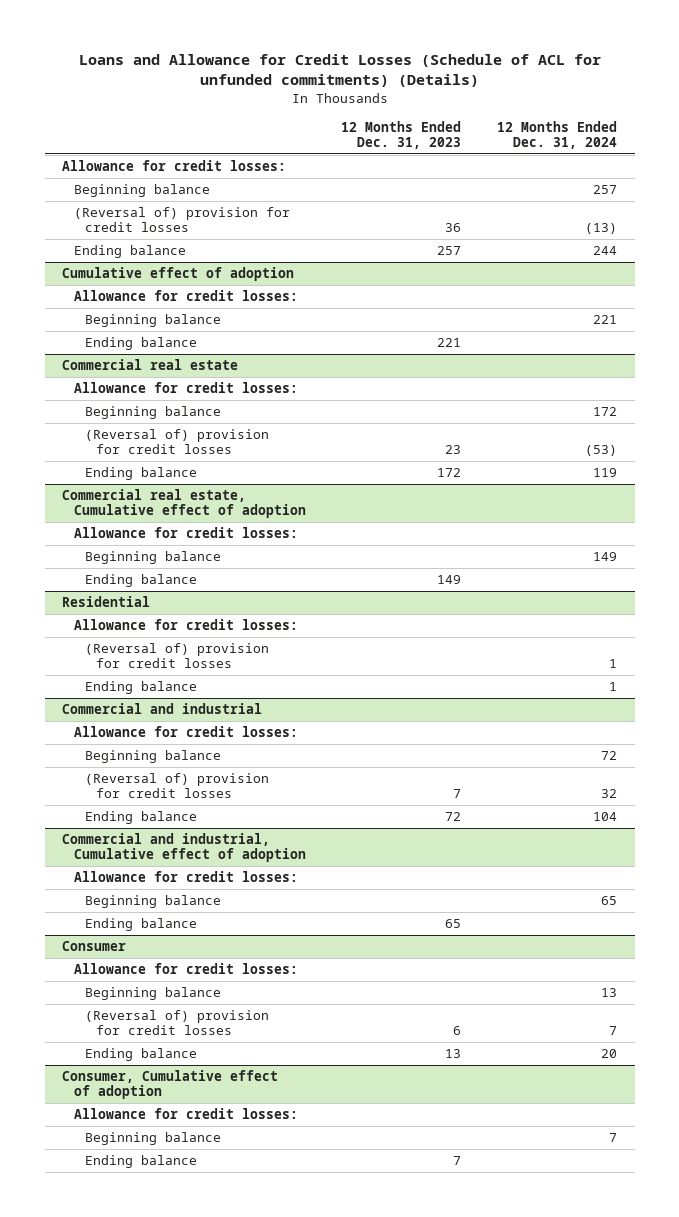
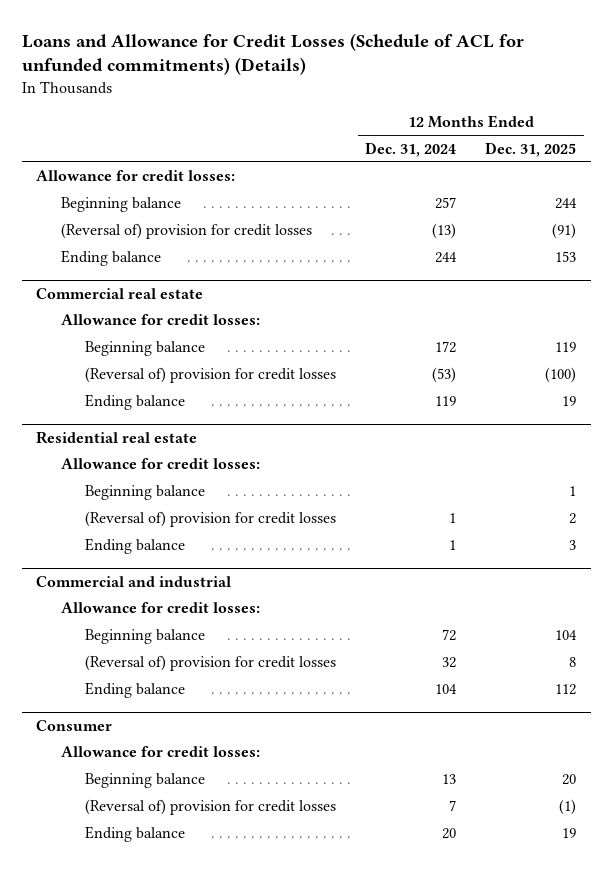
[341,120,462,149] 12 Months Ended Dec. 31, 2023 -> none
none -> [485,141,577,157] Dec. 31, 2025
[62,267,295,282] Cumulative effect of adoption -> none
[73,290,298,302] Allowance for credit losses: -> none
[84,314,221,328] Beginning balance -> none
[84,337,197,351] Ending balance -> none
[62,489,306,519] Commercial real estate, Cumulative effect of adoption -> none
[73,527,298,539] Allowance for credit losses: -> none
[84,551,221,565] Beginning balance -> none
[84,574,197,588] Ending balance -> none
[62,596,151,608] Residential -> [36,430,198,444] Residential real estate
none -> [85,485,206,501] Beginning balance
[62,833,306,863] Commercial and industrial, Cumulative effect of adoption -> none
[73,871,298,883] Allowance for credit losses: -> none
[84,895,221,909] Beginning balance -> none
[84,918,197,932] Ending balance -> none
[62,1070,279,1100] Consumer, Cumulative effect of adoption -> none
[73,1108,298,1120] Allowance for credit losses: -> none
[84,1132,221,1146] Beginning balance -> none
[84,1155,197,1169] Ending balance -> none

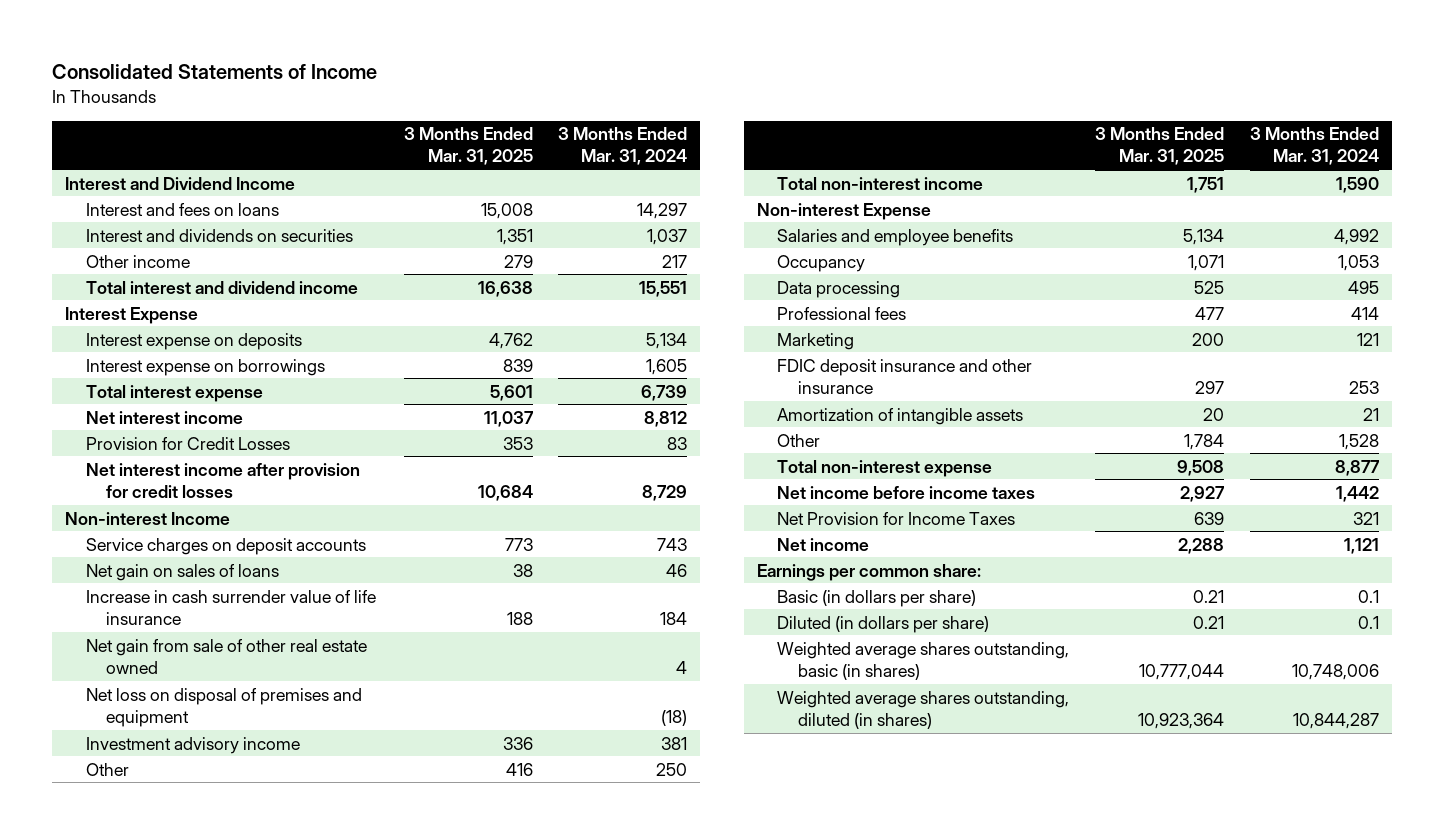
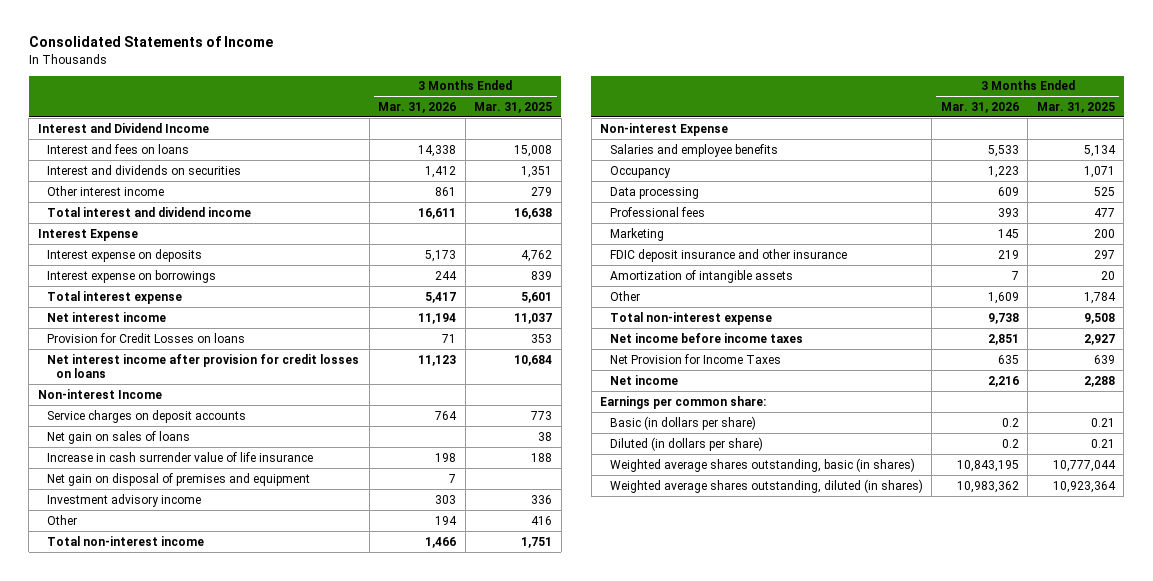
[558,127,688,166] 3 Months Ended Mar. 31, 2024 -> none
none -> [378,101,457,113] Mar. 31, 2026
[85,254,190,268] Other income -> [46,185,164,196] Other interest income
[85,436,290,450] Provision for Credit Losses -> [46,332,245,343] Provision for Credit Losses on loans
[85,462,360,498] Net interest income after provision for credit losses -> [46,353,359,378] Net interest income after provision for credit losses on loans
[85,638,367,674] Net gain from sale of other real estate owned -> none
[85,687,362,727] Net loss on disposal of premises and equipment -> [46,472,310,486] Net gain on disposal of premises and equipment

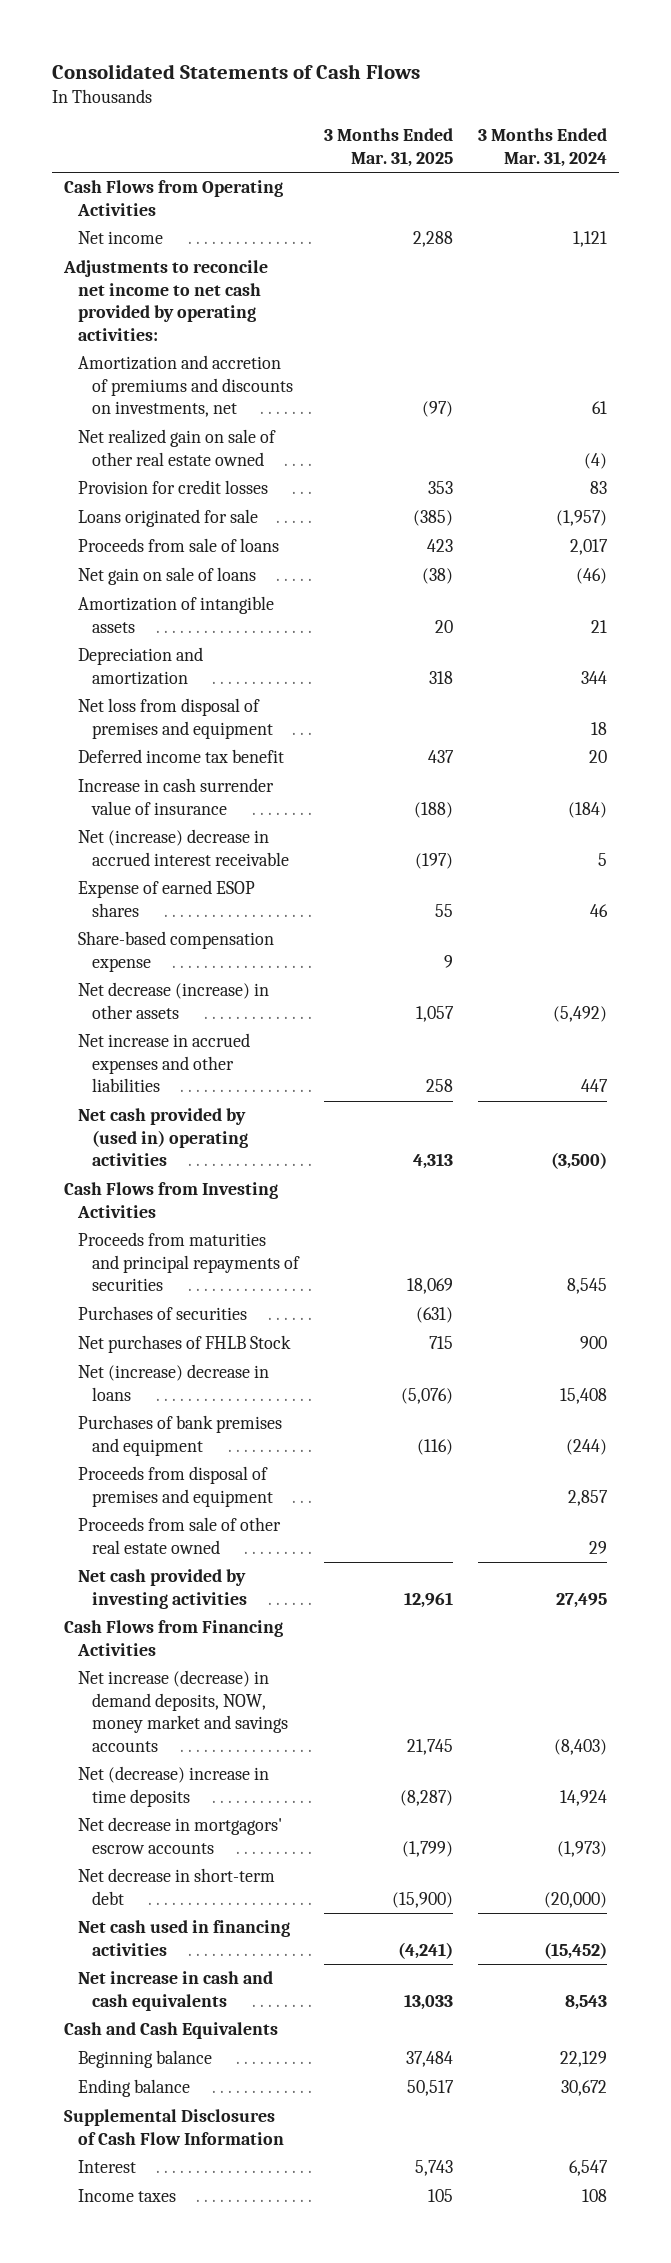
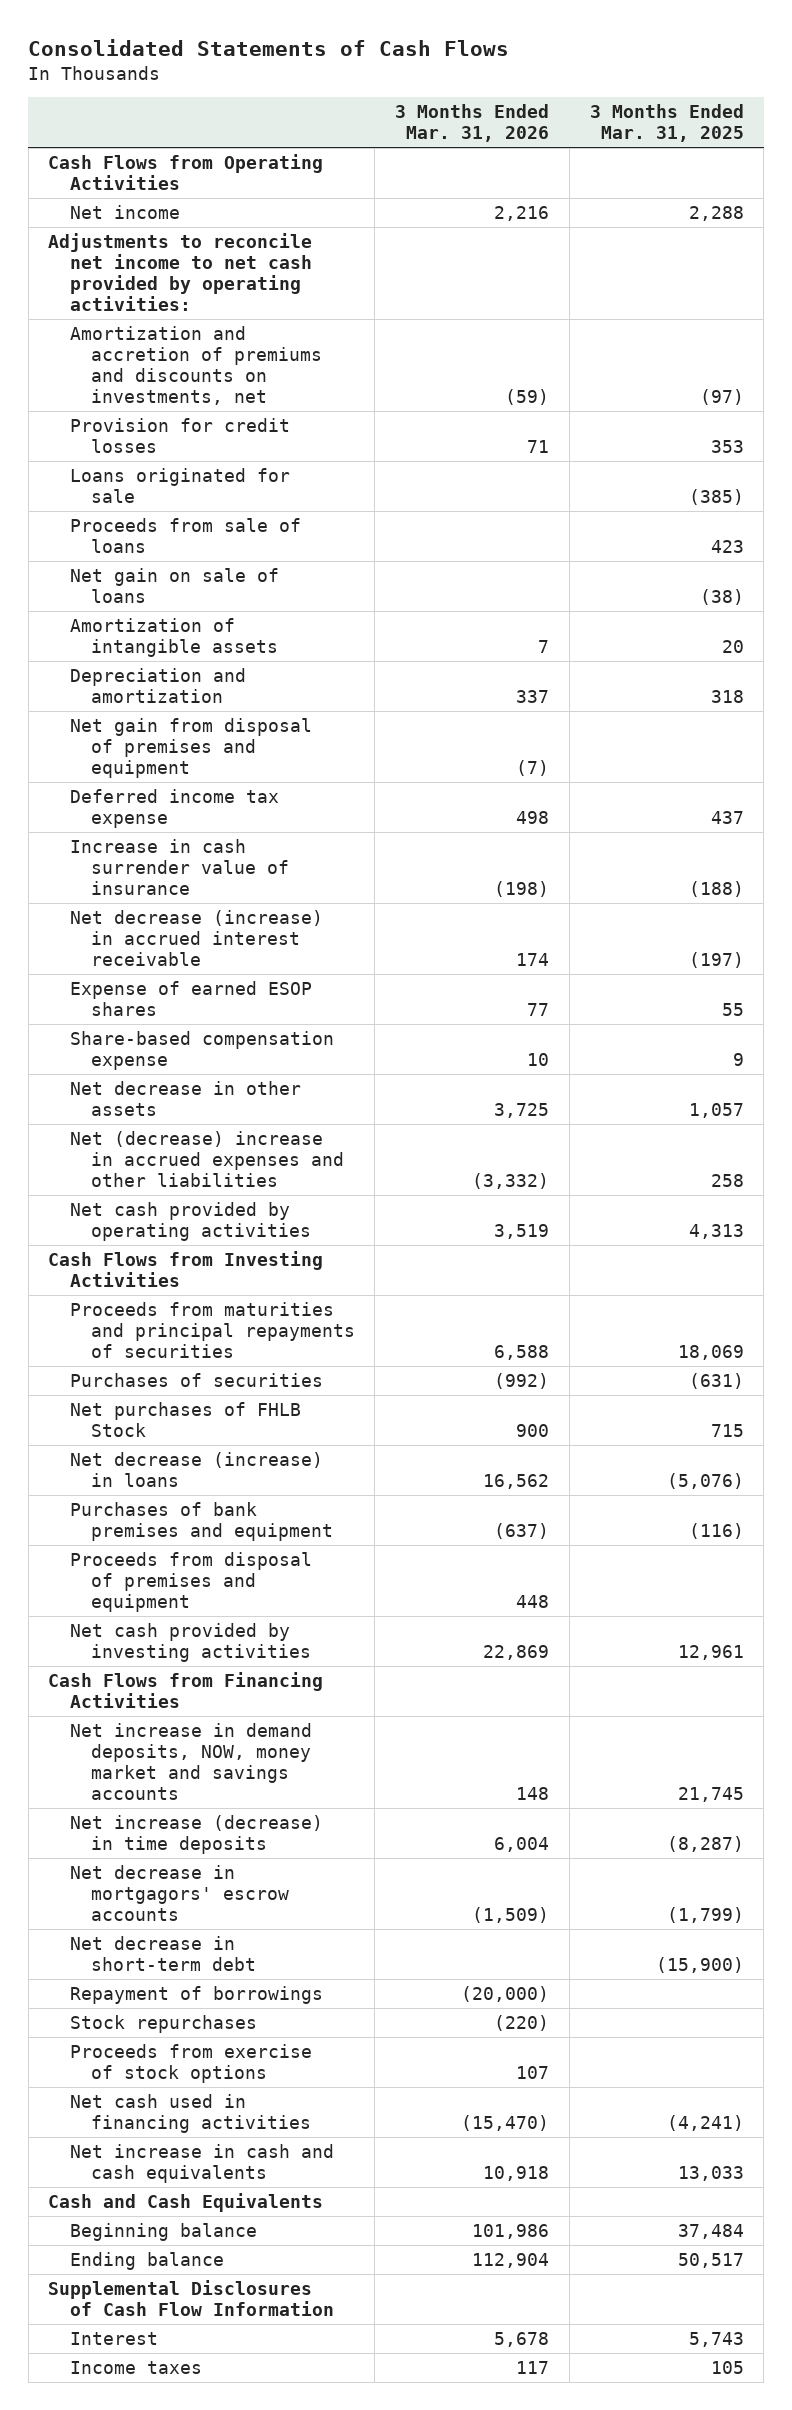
[477,128,607,167] 3 Months Ended Mar. 31, 2024 -> none
none -> [395,104,550,143] 3 Months Ended Mar. 31, 2026
[78,429,277,466] Net realized gain on sale of other real estate owned -> none
[78,698,274,739] Net loss from disposal of premises and equipment -> [69,717,312,778] Net gain from disposal of premises and equipment
[78,749,285,764] Deferred income tax benefit -> [69,788,279,828] Deferred income tax expense
[78,829,290,866] Net (increase) decrease in accrued interest receivable -> [69,909,323,966] Net decrease (increase) in accrued interest receivable
[78,982,270,1019] Net decrease (increase) in other assets -> [69,1080,301,1116] Net decrease in other assets
[78,1033,251,1093] Net increase in accrued expenses and other liabilities -> [69,1130,344,1187] Net (decrease) increase in accrued expenses and other liabilities
[78,1108,249,1167] Net cash provided by (used in) operating activities -> [69,1201,311,1241] Net cash provided by operating activities
[78,1364,270,1401] Net (increase) decrease in loans -> [69,1451,323,1487] Net decrease (increase) in loans
[78,1517,282,1554] Proceeds from sale of other real estate owned -> none
[78,1670,289,1752] Net increase (decrease) in demand deposits, NOW, money market and savings accounts -> [69,1722,312,1800] Net increase in demand deposits, NOW, money market and savings accounts
[78,1766,270,1807] Net (decrease) increase in time deposits -> [69,1814,323,1854] Net increase (decrease) in time deposits
none -> [69,1985,323,2004] Repayment of borrowings
none -> [69,2014,257,2033] Stock repurchases
none -> [69,2043,312,2083] Proceeds from exercise of stock options

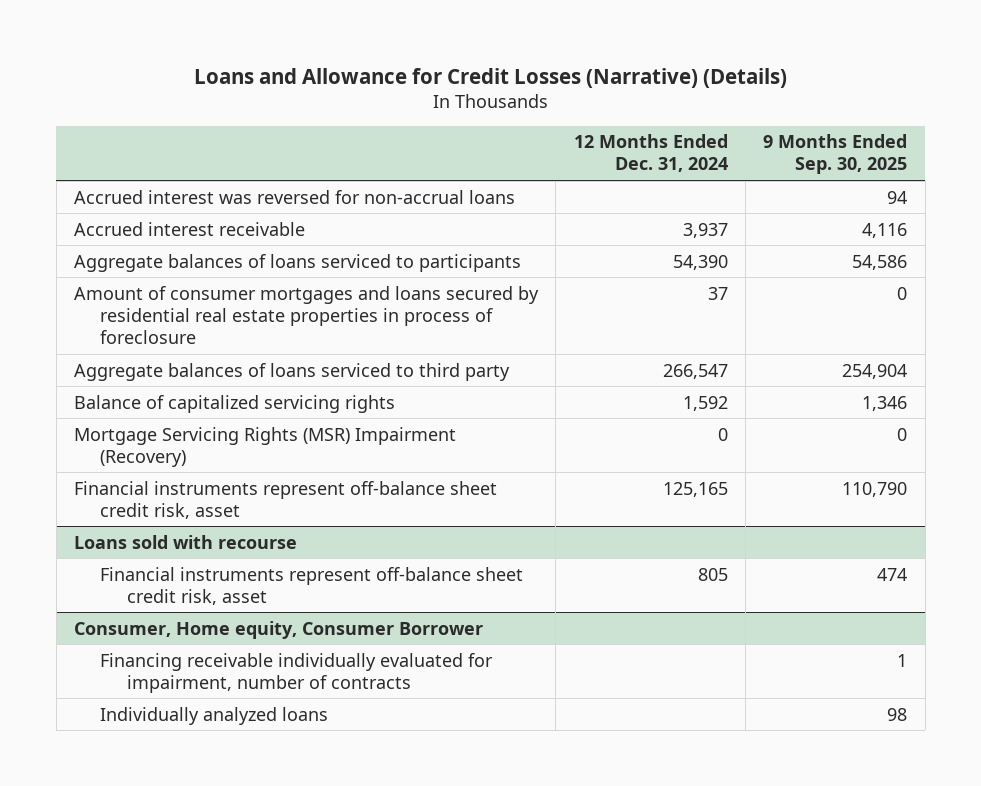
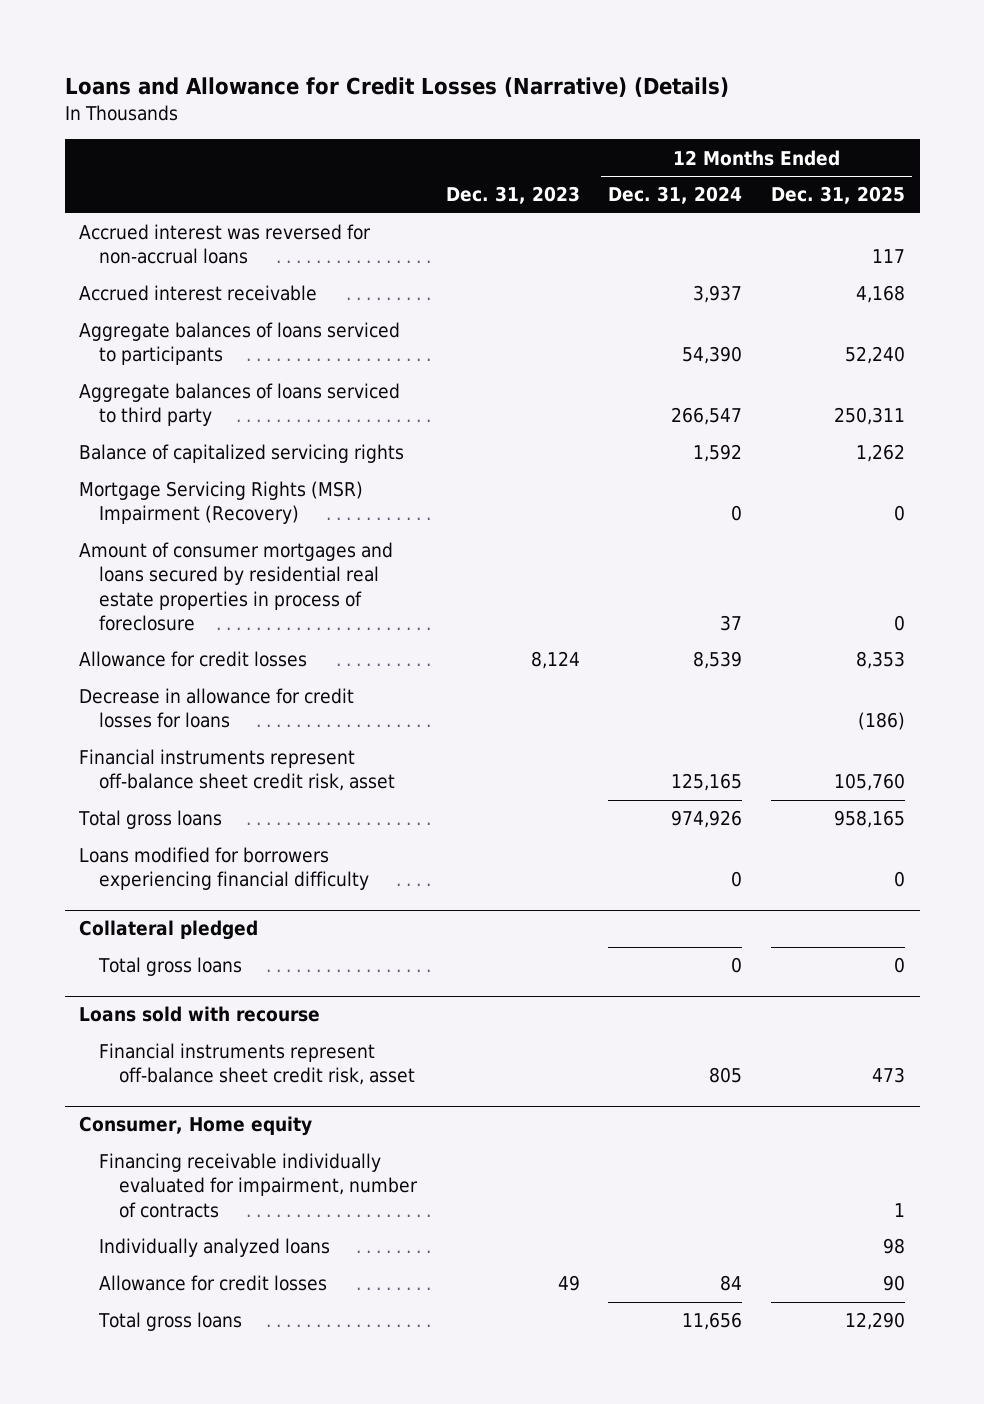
[763,134,908,175] 9 Months Ended Sep. 30, 2025 -> none
none -> [445,186,580,205] Dec. 31, 2023
none -> [771,186,906,205] Dec. 31, 2025
[74,285,540,345] Amount of consumer mortgages and loans secured by residential real estate properties in process of foreclosure -> [78,542,393,631] Amount of consumer mortgages and loans secured by residential real estate properties in process of foreclosure
none -> [78,651,307,668] Allowance for credit losses
none -> [78,688,354,729] Decrease in allowance for credit losses for loans
none -> [77,810,222,830] Total gross loans
none -> [78,847,369,891] Loans modified for borrowers experiencing financial difficulty
none -> [78,920,258,941] Collateral pledged
none -> [97,957,242,977] Total gross loans
[74,620,484,639] Consumer, Home equity, Consumer Borrower -> [78,1116,312,1137] Consumer, Home equity
none -> [98,1275,327,1292] Allowance for credit losses
none -> [97,1312,242,1332] Total gross loans

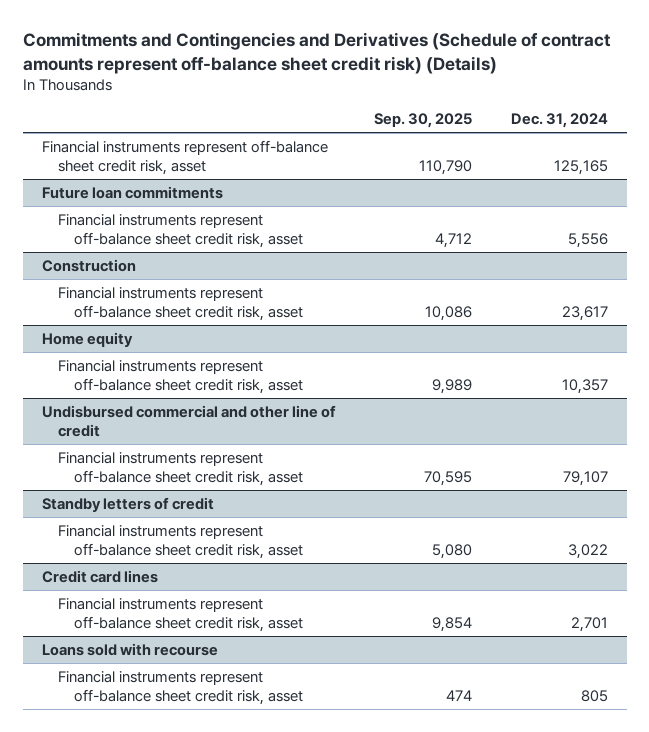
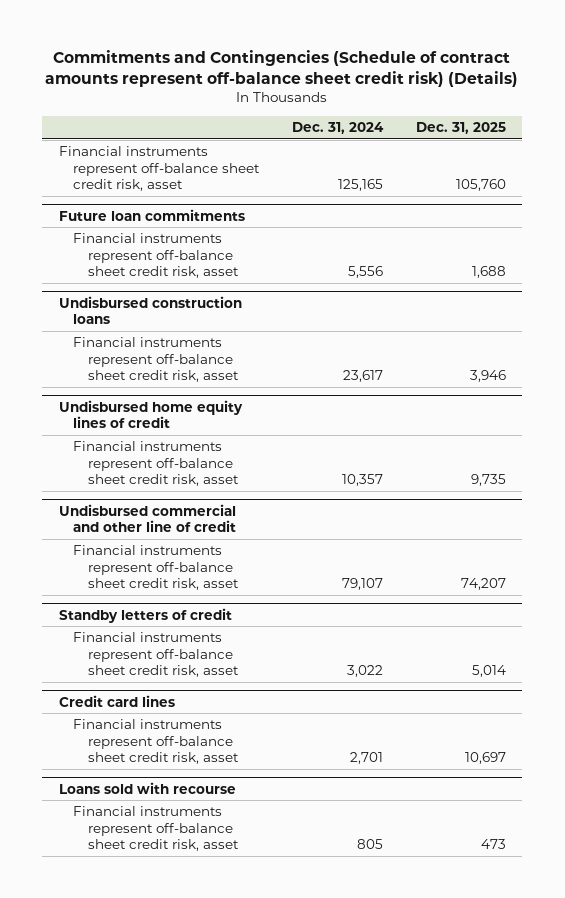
[22,32,611,74] Commitments and Contingencies and Derivatives (Schedule of contract amounts represent off-balance sheet credit risk) (Details) -> [45,50,519,88] Commitments and Contingencies (Schedule of contract amounts represent off-balance sheet credit risk) (Details)
[374,113,473,129] Sep. 30, 2025 -> none
none -> [415,122,506,135] Dec. 31, 2025
[41,258,136,272] Construction -> [58,295,242,325] Undisbursed construction loans
[41,331,133,347] Home equity -> [58,399,243,429] Undisbursed home equity lines of credit

